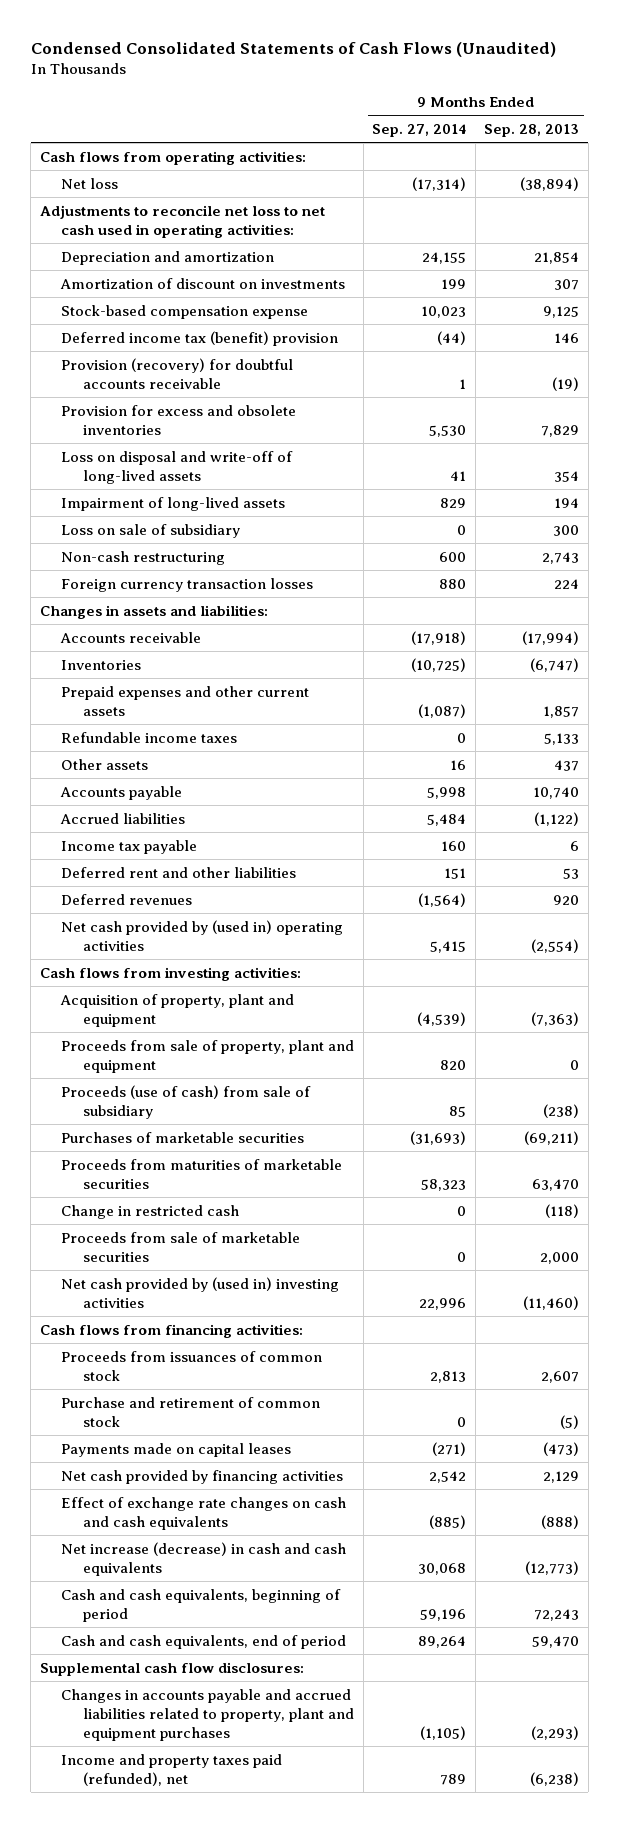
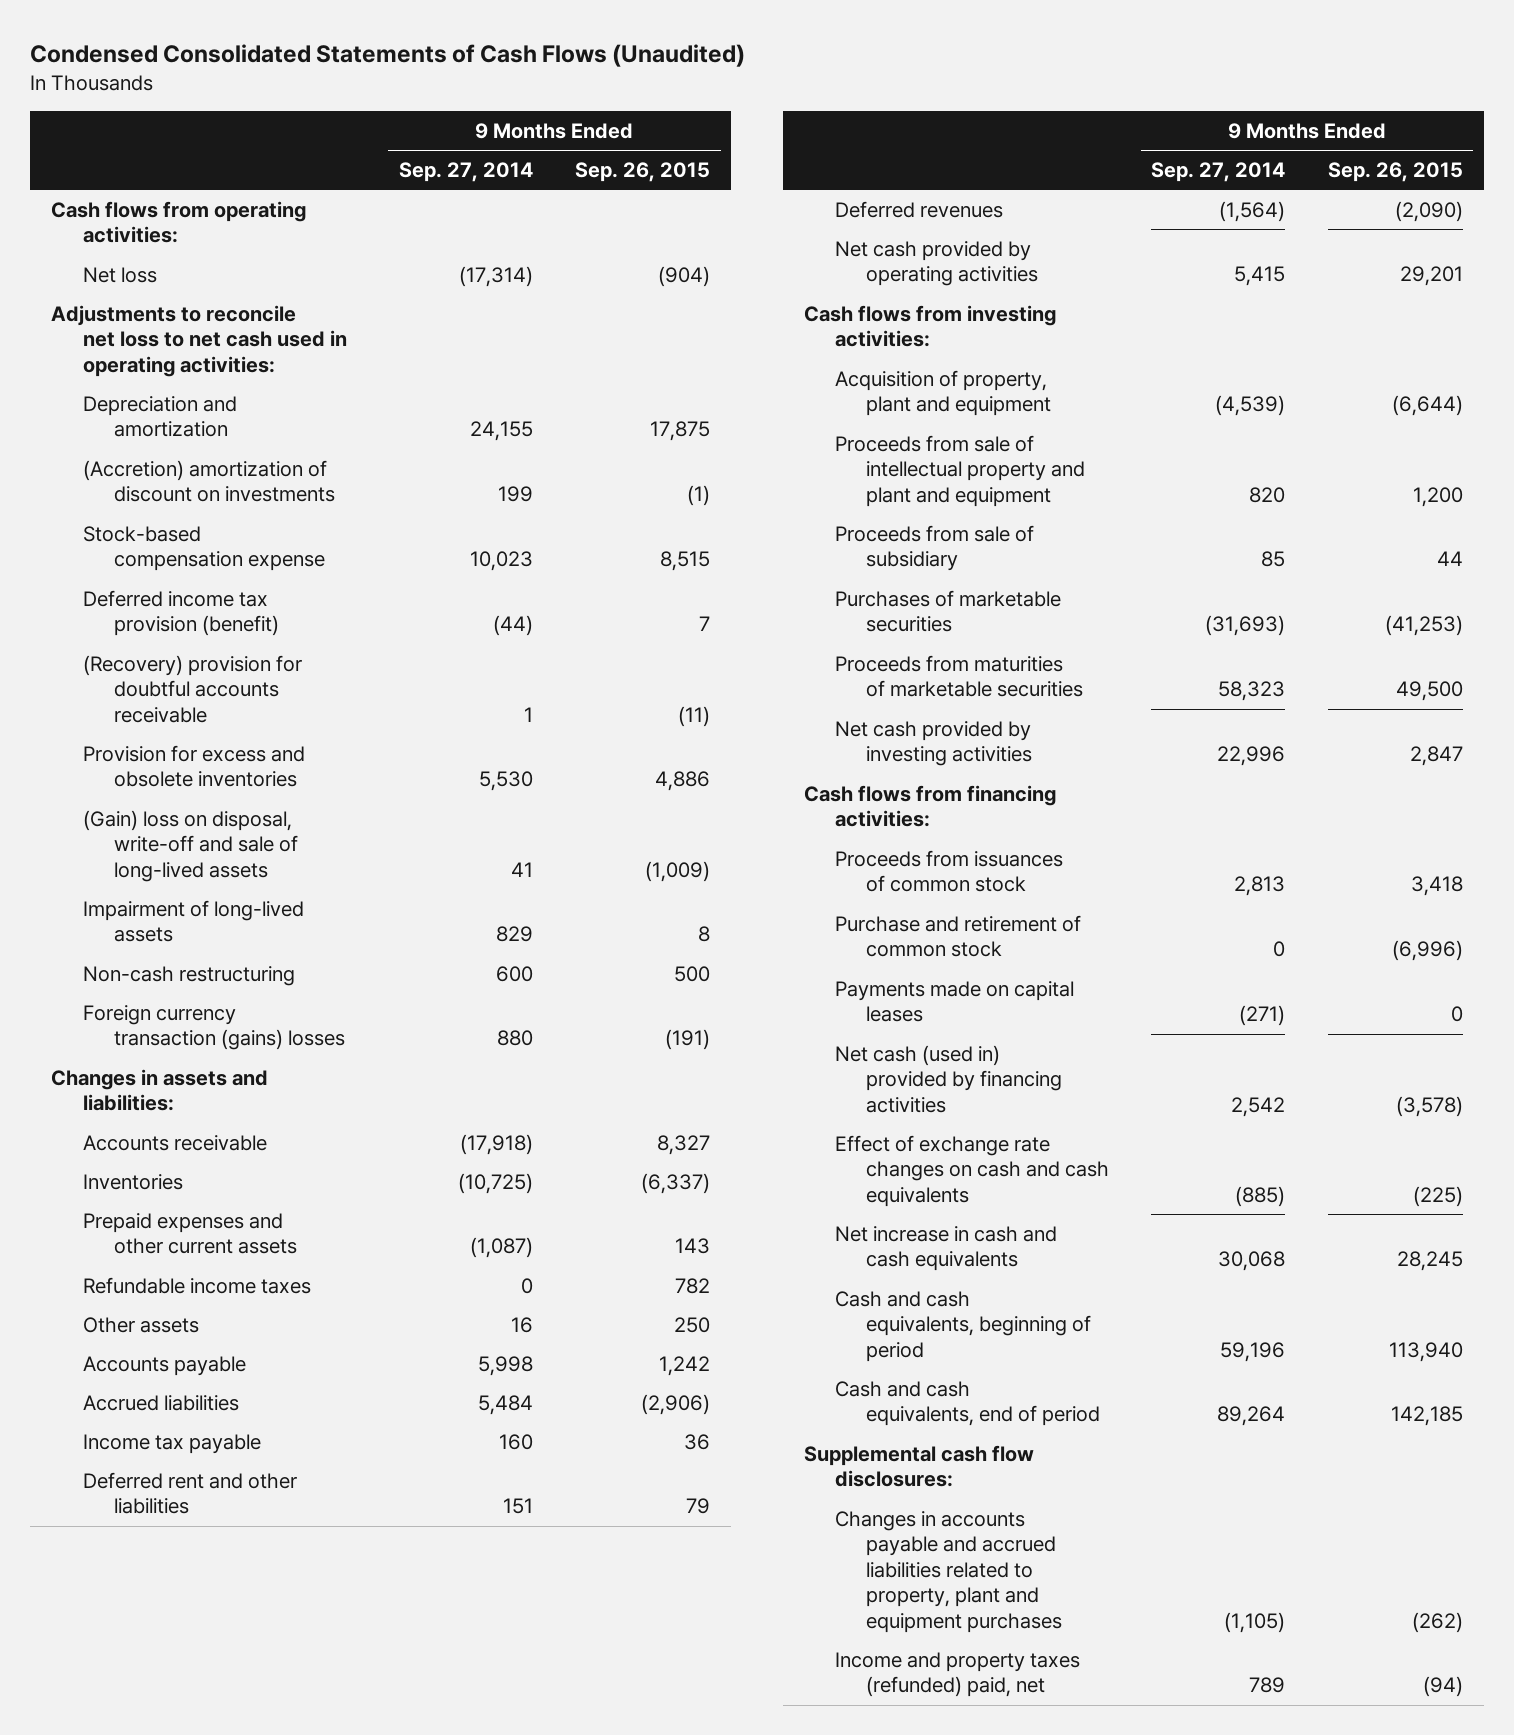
[484,124,580,138] Sep. 28, 2013 -> none
none -> [575,162,711,183] Sep. 26, 2015
[60,277,346,289] Amortization of discount on investments -> [82,459,335,503] (Accretion) amortization of discount on investments
[61,330,339,346] Deferred income tax (benefit) provision -> [82,589,279,637] Deferred income tax provision (benefit)
[61,357,294,389] Provision (recovery) for doubtful accounts receivable -> [82,654,302,723] (Recovery) provision for doubtful accounts receivable
[61,450,294,484] Loss on disposal and write-off of long-lived assets -> [82,809,298,882] (Gain) loss on disposal, write-off and sale of long-lived assets
[61,523,241,538] Loss on sale of subsidiary -> none
[61,577,314,592] Foreign currency transaction losses -> [82,1004,345,1051] Foreign currency transaction (gains) losses
[61,919,344,951] Net cash provided by (used in) operating activities -> [834,240,1039,287] Net cash provided by operating activities
[61,1039,355,1073] Proceeds from sale of property, plant and equipment -> [834,434,1086,507] Proceeds from sale of intellectual property and plant and equipment
[61,1084,312,1119] Proceeds (use of cash) from sale of subsidiary -> [834,524,1034,572] Proceeds from sale of subsidiary
[61,1204,240,1219] Change in restricted cash -> none
[61,1231,301,1262] Proceeds from sale of marketable securities -> none
[61,1276,340,1308] Net cash provided by (used in) investing activities -> [834,720,1033,767] Net cash provided by investing activities
[61,1469,344,1484] Net cash provided by financing activities -> [834,1044,1063,1113] Net cash (used in) provided by financing activities
[61,1541,347,1576] Net increase (decrease) in cash and cash equivalents -> [834,1225,1057,1272] Net increase in cash and cash equivalents
[61,1753,283,1786] Income and property taxes paid (refunded), net -> [834,1651,1080,1698] Income and property taxes (refunded) paid, net

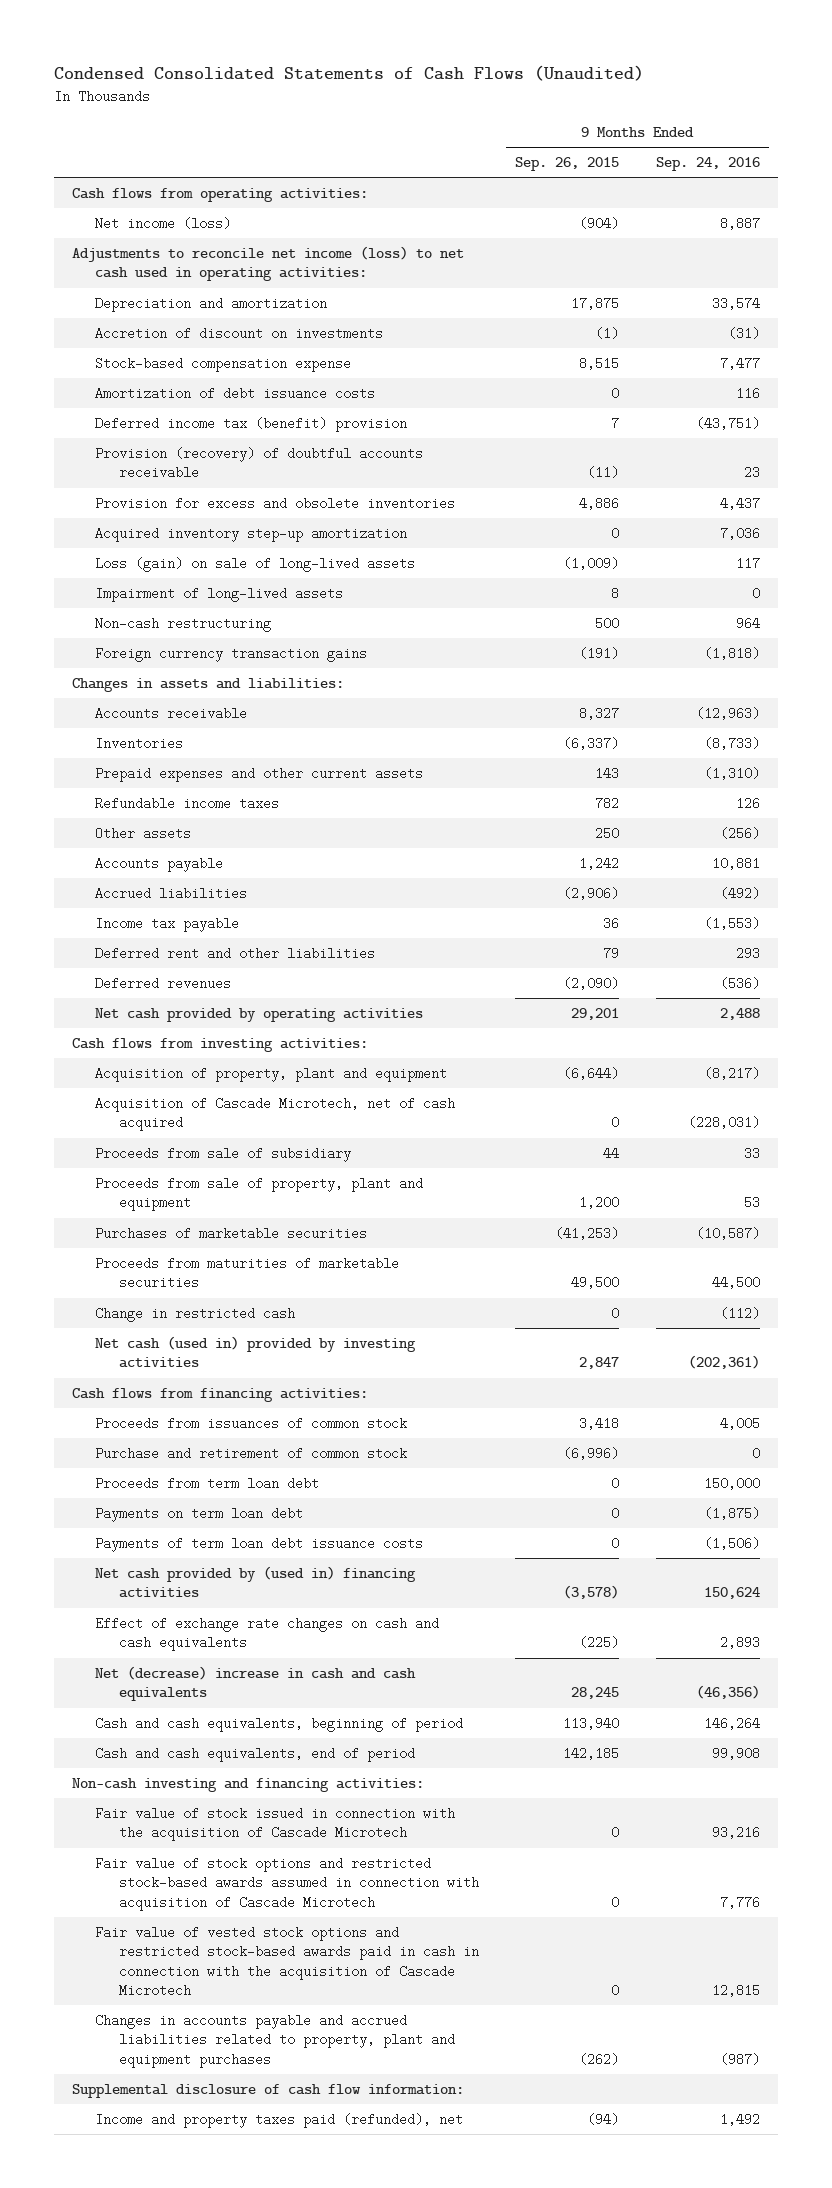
[398,162,533,183] Sep. 27, 2014 -> none
none -> [655,157,760,172] Sep. 24, 2016
[82,266,157,283] Net loss -> [95,217,232,231] Net income (loss)
[51,304,347,377] Adjustments to reconcile net loss to net cash used in operating activities: -> [72,246,465,282] Adjustments to reconcile net income (loss) to net cash used in operating activities:
[82,459,335,503] (Accretion) amortization of discount on investments -> [95,327,384,341] Accretion of discount on investments
none -> [95,387,376,401] Amortization of debt issuance costs
[82,589,279,637] Deferred income tax provision (benefit) -> [95,417,408,433] Deferred income tax (benefit) provision
[82,654,302,723] (Recovery) provision for doubtful accounts receivable -> [95,447,424,480] Provision (recovery) of doubtful accounts receivable
none -> [95,527,408,543] Acquired inventory step-up amortization
[82,809,298,882] (Gain) loss on disposal, write-off and sale of long-lived assets -> [95,557,416,573] Loss (gain) on sale of long-lived assets
[82,1004,345,1051] Foreign currency transaction (gains) losses -> [95,647,368,663] Foreign currency transaction gains
[834,434,1086,507] Proceeds from sale of intellectual property and plant and equipment -> none
none -> [95,1097,456,1132] Acquisition of Cascade Microtech, net of cash acquired
none -> [95,1177,424,1212] Proceeds from sale of property, plant and equipment
none -> [95,1307,296,1323] Change in restricted cash
[834,720,1033,767] Net cash provided by investing activities -> [95,1336,417,1369] Net cash (used in) provided by investing activities
[834,980,1074,1023] Payments made on capital leases -> none
none -> [95,1477,320,1491] Proceeds from term loan debt
none -> [95,1507,304,1523] Payments on term loan debt
none -> [95,1537,424,1553] Payments of term loan debt issuance costs
[834,1044,1063,1113] Net cash (used in) provided by financing activities -> [95,1566,417,1599] Net cash provided by (used in) financing activities
[834,1225,1057,1272] Net increase in cash and cash equivalents -> [95,1666,417,1702] Net (decrease) increase in cash and cash equivalents
[803,1444,1034,1488] Supplemental cash flow disclosures: -> none
none -> [72,1778,425,1793] Non-cash investing and financing activities:
none -> [95,1807,456,1842] Fair value of stock issued in connection with the acquisition of Cascade Microtech
none -> [95,1857,479,1911] Fair value of stock options and restricted stock-based awards assumed in connection with acquisition of Cascade Microtech
none -> [95,1926,479,1997] Fair value of vested stock options and restricted stock-based awards paid in cash in connection with the acquisition of Cascade Microtech
none -> [72,2084,465,2099] Supplemental disclosure of cash flow information:
[834,1651,1080,1698] Income and property taxes (refunded) paid, net -> [95,2113,464,2129] Income and property taxes paid (refunded), net

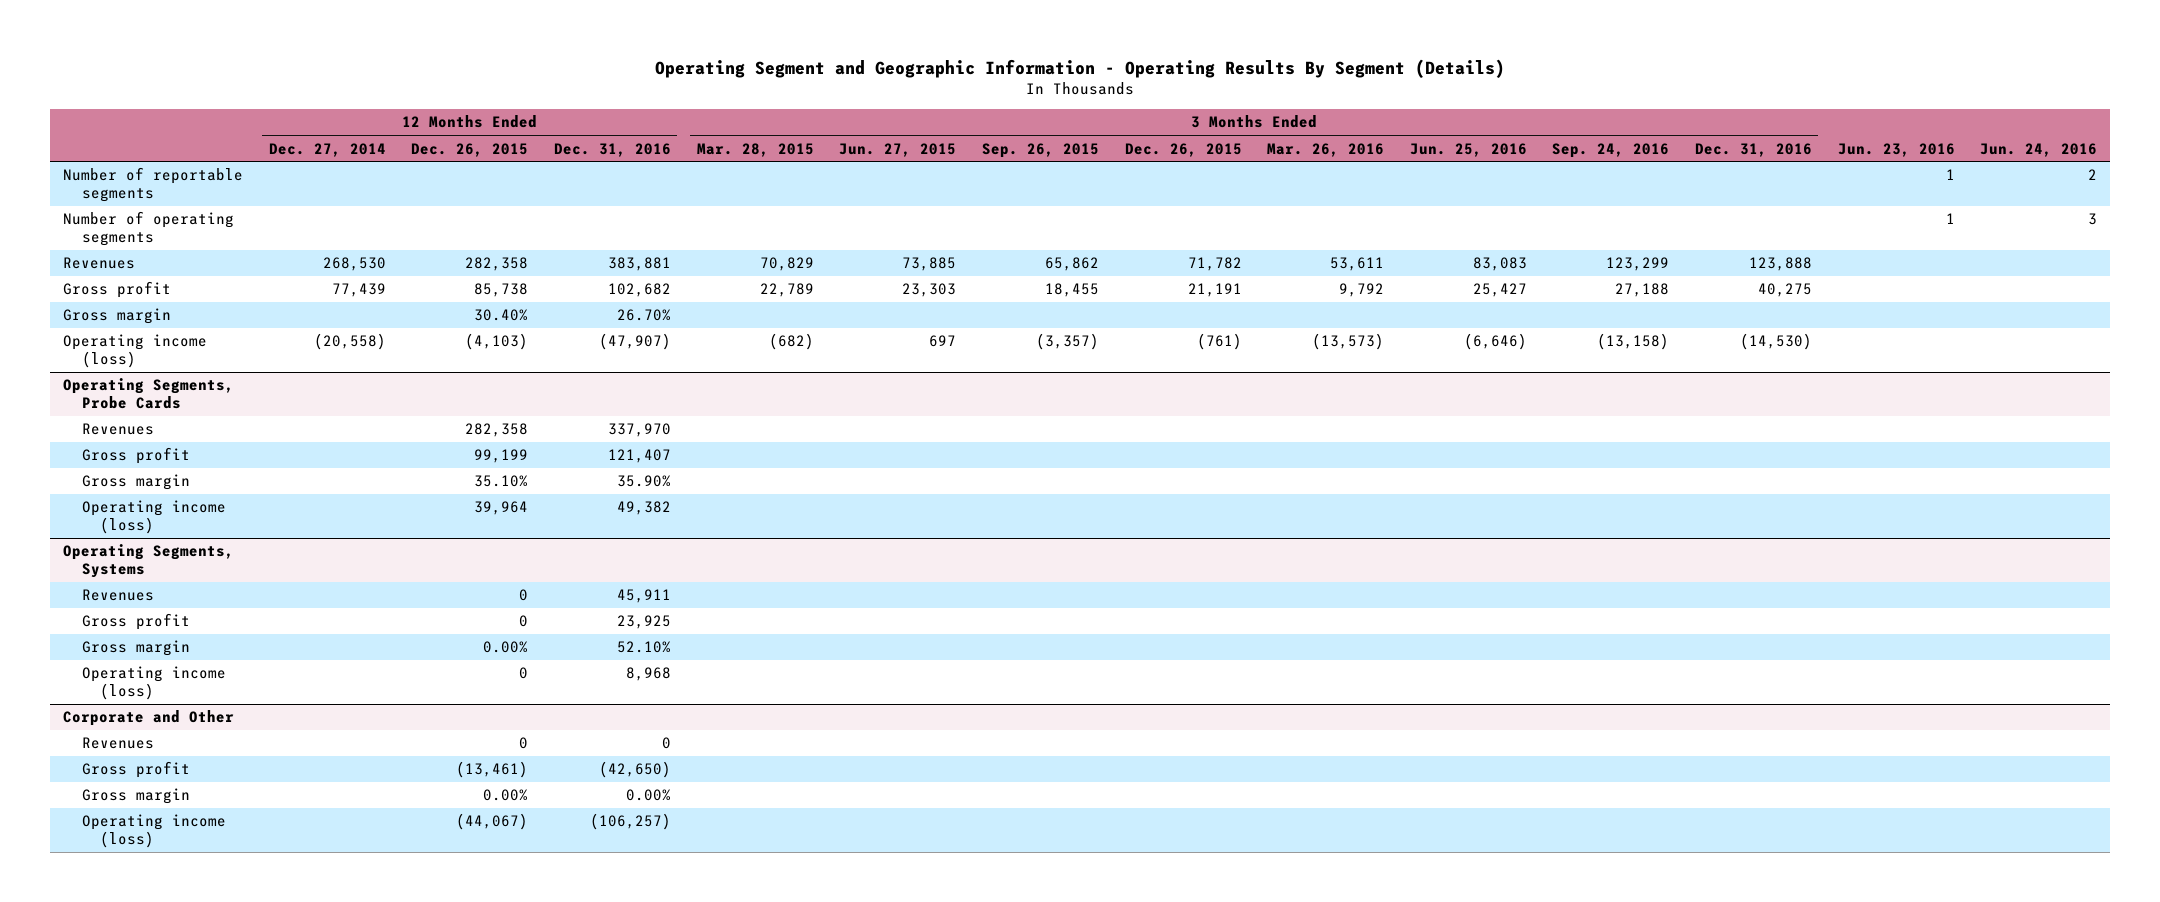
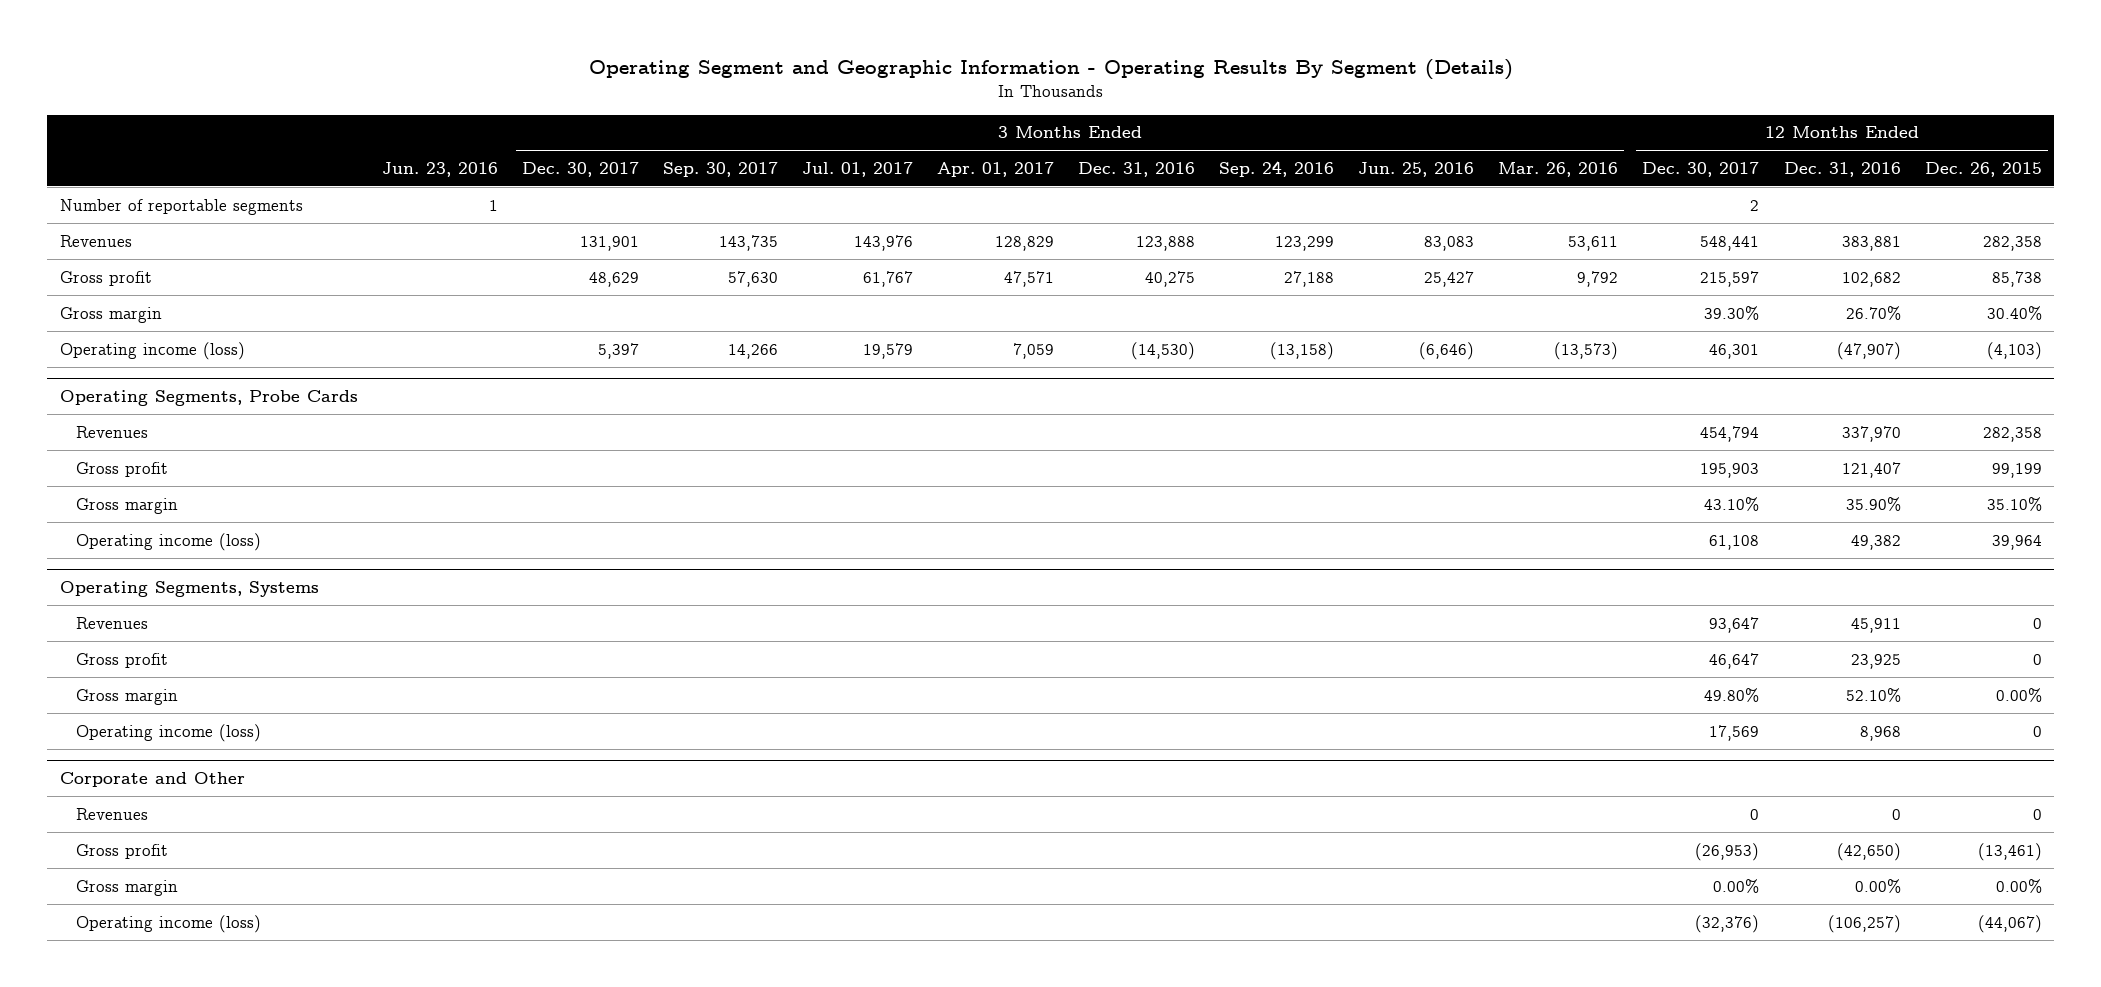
[268,142,386,157] Dec. 27, 2014 -> none
[696,142,814,157] Mar. 28, 2015 -> none
[839,142,957,157] Jun. 27, 2015 -> none
[981,142,1099,158] Sep. 26, 2015 -> none
[1124,142,1242,157] Dec. 26, 2015 -> none
[1980,142,2098,157] Jun. 24, 2016 -> none
none -> [521,161,639,177] Dec. 30, 2017
none -> [662,161,778,177] Sep. 30, 2017
none -> [801,161,913,177] Jul. 01, 2017
none -> [936,161,1054,177] Apr. 01, 2017
none -> [1642,161,1760,177] Dec. 30, 2017
[63,211,235,247] Number of operating segments -> none

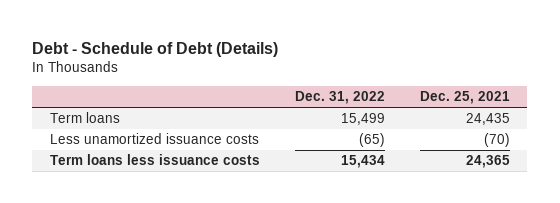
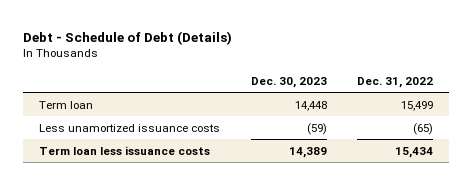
[419,91,510,105] Dec. 25, 2021 -> none
none -> [250,76,327,88] Dec. 30, 2023
[49,112,120,124] Term loans -> [38,100,93,109] Term loan
[49,154,260,166] Term loans less issuance costs -> [38,145,210,155] Term loan less issuance costs

